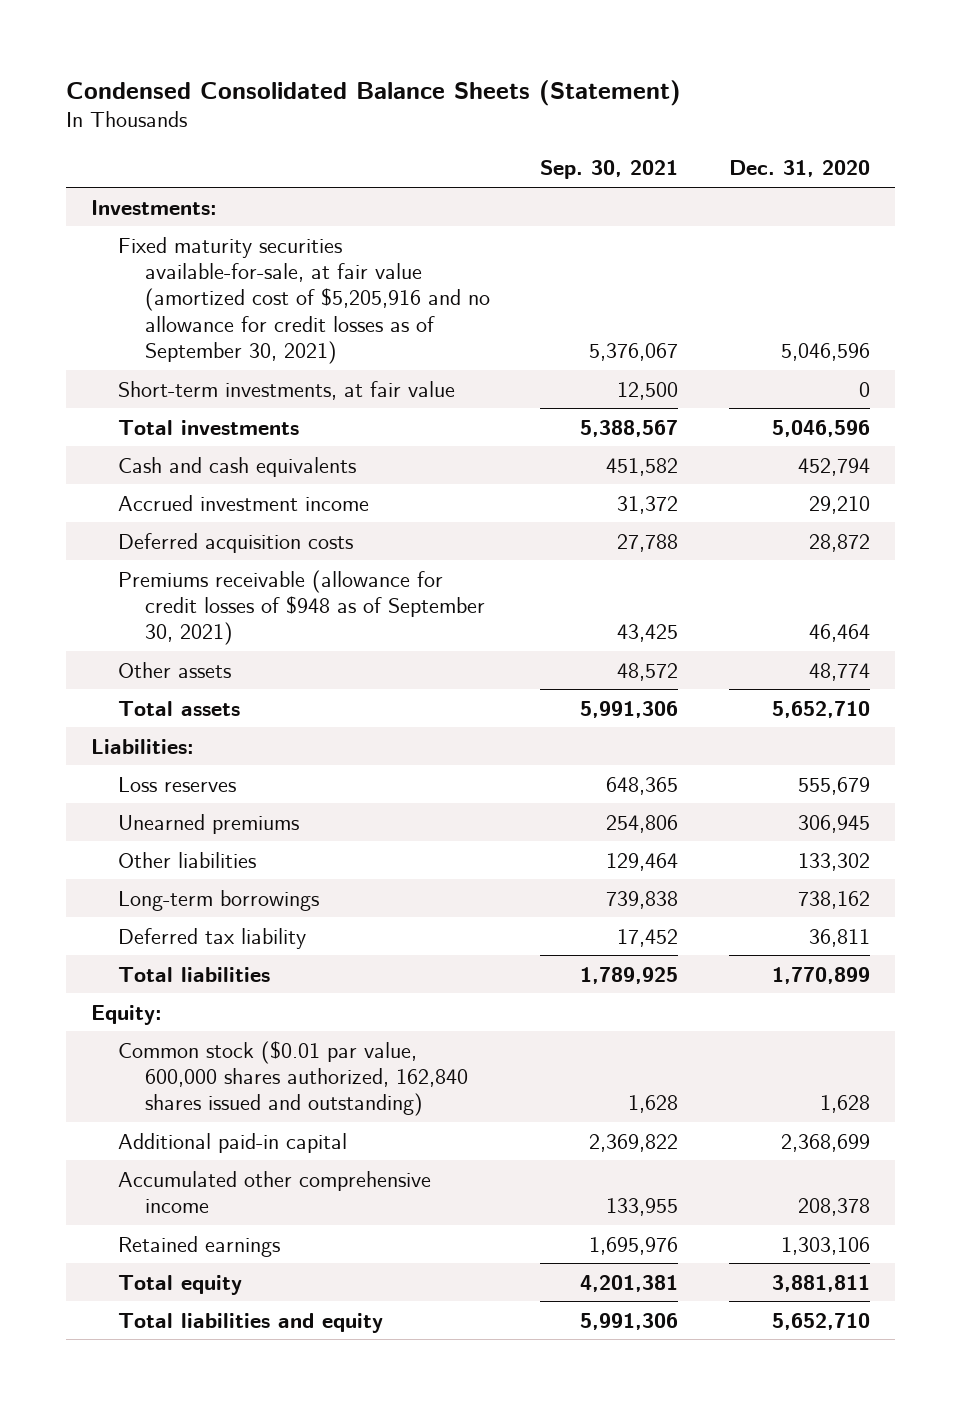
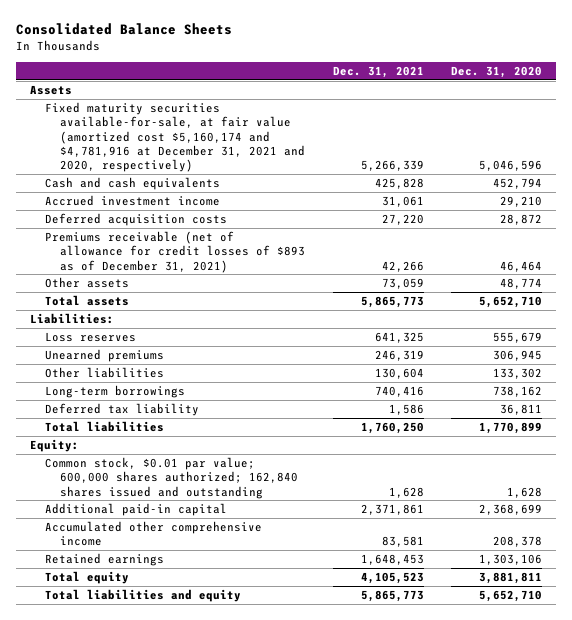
[65,79,681,106] Condensed Consolidated Balance Sheets (Statement) -> [16,23,233,36] Consolidated Balance Sheets
[540,160,679,180] Sep. 30, 2021 -> none
none -> [332,65,424,78] Dec. 31, 2021
[90,199,217,215] Investments: -> none
[117,380,455,400] Short-term investments, at fair value -> none
[117,419,299,435] Total investments -> none
none -> [29,85,72,96] Assets
[117,236,491,364] Fixed maturity securities available-for-sale, at fair value (amortized cost of $5,205,916 and no allowance for credit losses as of September 30, 2021) -> [44,102,305,173] Fixed maturity securities available-for-sale, at fair value (amortized cost $5,160,174 and $4,781,916 at December 31, 2021 and 2020, respectively)
[117,569,486,646] Premiums receivable (allowance for credit losses of $948 as of September 30, 2021) -> [44,231,305,273] Premiums receivable (net of allowance for credit losses of $893 as of December 31, 2021)
[117,1040,469,1117] Common stock ($0.01 par value, 600,000 shares authorized, 162,840 shares issued and outstanding) -> [44,457,298,499] Common stock, $0.01 par value; 600,000 shares authorized; 162,840 shares issued and outstanding

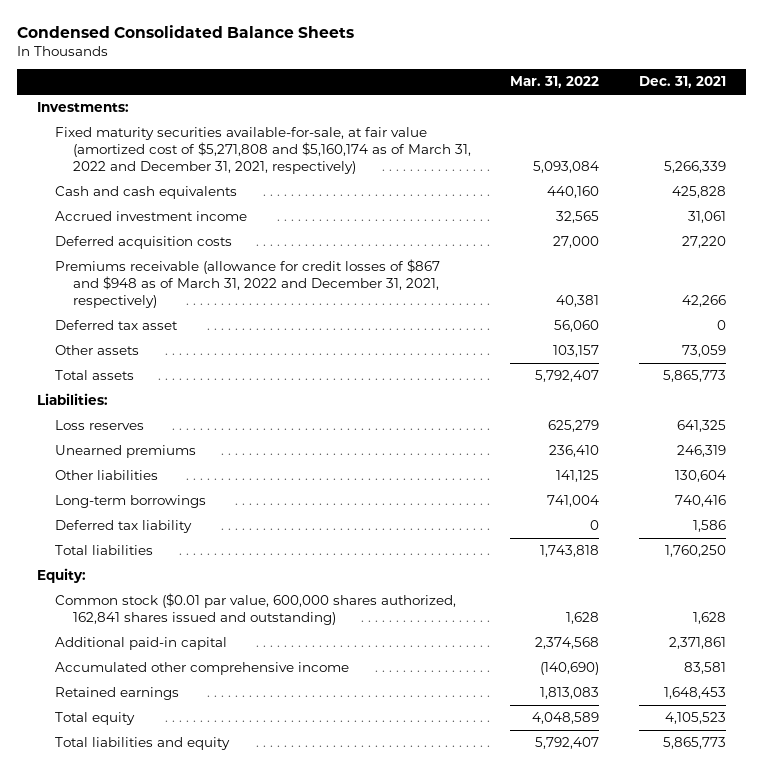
[16,23,233,36] Consolidated Balance Sheets -> [17,24,355,38] Condensed Consolidated Balance Sheets
[451,65,543,78] Dec. 31, 2020 -> none
none -> [510,76,600,89] Mar. 31, 2022
[29,85,72,96] Assets -> none
none -> [37,102,130,113] Investments:
[44,102,305,173] Fixed maturity securities available-for-sale, at fair value (amortized cost $5,160,174 and $4,781,916 at December 31, 2021 and 2020, respectively) -> [54,127,471,175] Fixed maturity securities available-for-sale, at fair value (amortized cost of $5,271,808 and $5,160,174 as of March 31, 2022 and December 31, 2021, respectively)
[44,231,305,273] Premiums receivable (net of allowance for credit losses of $893 as of December 31, 2021) -> [54,259,440,309] Premiums receivable (allowance for credit losses of $867 and $948 as of March 31, 2022 and December 31, 2021, respectively)
none -> [54,320,178,331] Deferred tax asset
[44,457,298,499] Common stock, $0.01 par value; 600,000 shares authorized; 162,840 shares issued and outstanding -> [54,593,456,626] Common stock ($0.01 par value, 600,000 shares authorized, 162,841 shares issued and outstanding)

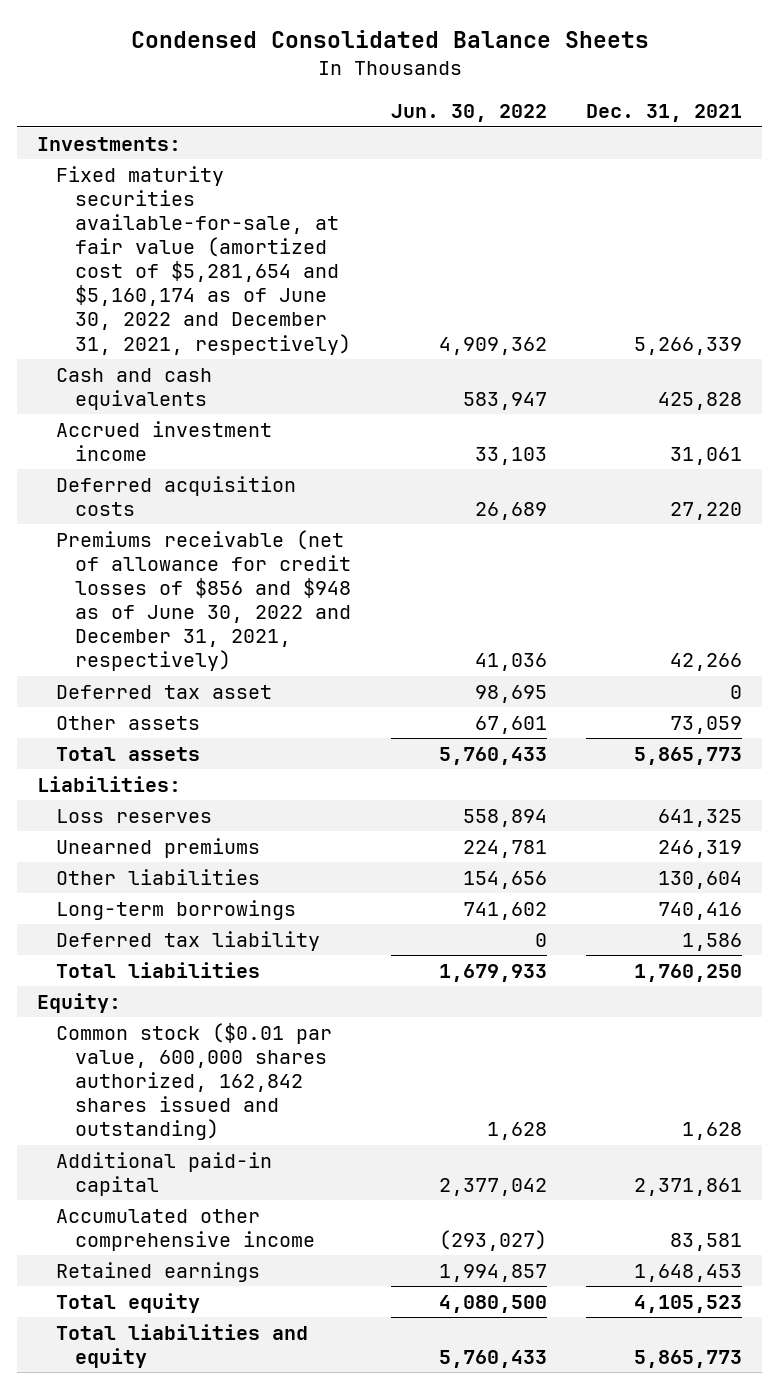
[510,76,600,89] Mar. 31, 2022 -> none
none -> [390,104,547,123] Jun. 30, 2022
[54,127,471,175] Fixed maturity securities available-for-sale, at fair value (amortized cost of $5,271,808 and $5,160,174 as of March 31, 2022 and December 31, 2021, respectively) -> [55,166,351,355] Fixed maturity securities available-for-sale, at fair value (amortized cost of $5,281,654 and $5,160,174 as of June 30, 2022 and December 31, 2021, respectively)
[54,259,440,309] Premiums receivable (allowance for credit losses of $867 and $948 as of March 31, 2022 and December 31, 2021, respectively) -> [55,530,351,672] Premiums receivable (net of allowance for credit losses of $856 and $948 as of June 30, 2022 and December 31, 2021, respectively)
[54,593,456,626] Common stock ($0.01 par value, 600,000 shares authorized, 162,841 shares issued and outstanding) -> [55,1023,332,1141] Common stock ($0.01 par value, 600,000 shares authorized, 162,842 shares issued and outstanding)

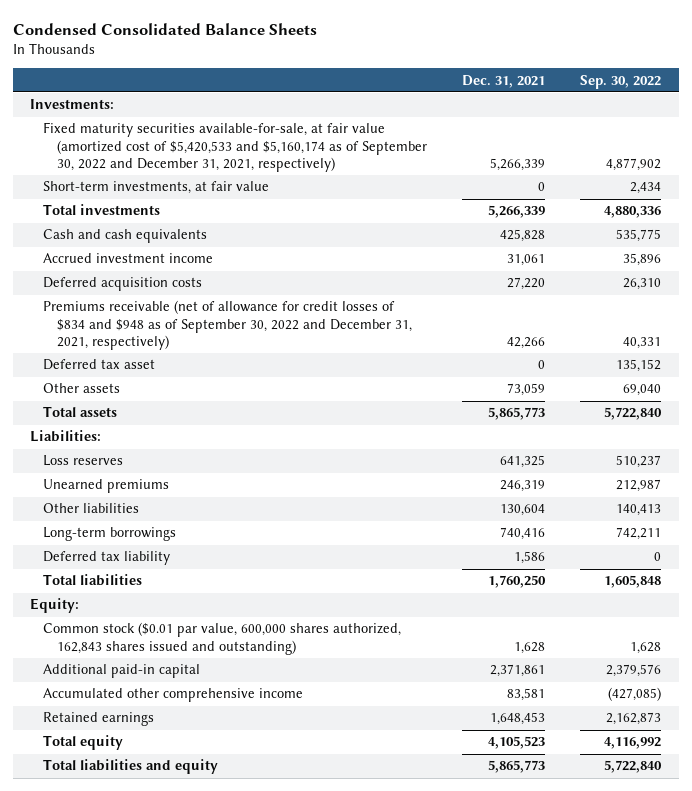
[390,104,547,123] Jun. 30, 2022 -> none
none -> [580,74,662,89] Sep. 30, 2022
[55,166,351,355] Fixed maturity securities available-for-sale, at fair value (amortized cost of $5,281,654 and $5,160,174 as of June 30, 2022 and December 31, 2021, respectively) -> [43,122,427,173] Fixed maturity securities available-for-sale, at fair value (amortized cost of $5,420,533 and $5,160,174 as of September 30, 2022 and December 31, 2021, respectively)
none -> [43,181,270,195] Short-term investments, at fair value
none -> [43,204,161,216] Total investments
[55,530,351,672] Premiums receivable (net of allowance for credit losses of $856 and $948 as of June 30, 2022 and December 31, 2021, respectively) -> [43,300,412,351] Premiums receivable (net of allowance for credit losses of $834 and $948 as of September 30, 2022 and December 31, 2021, respectively)
[55,1023,332,1141] Common stock ($0.01 par value, 600,000 shares authorized, 162,842 shares issued and outstanding) -> [43,622,402,655] Common stock ($0.01 par value, 600,000 shares authorized, 162,843 shares issued and outstanding)

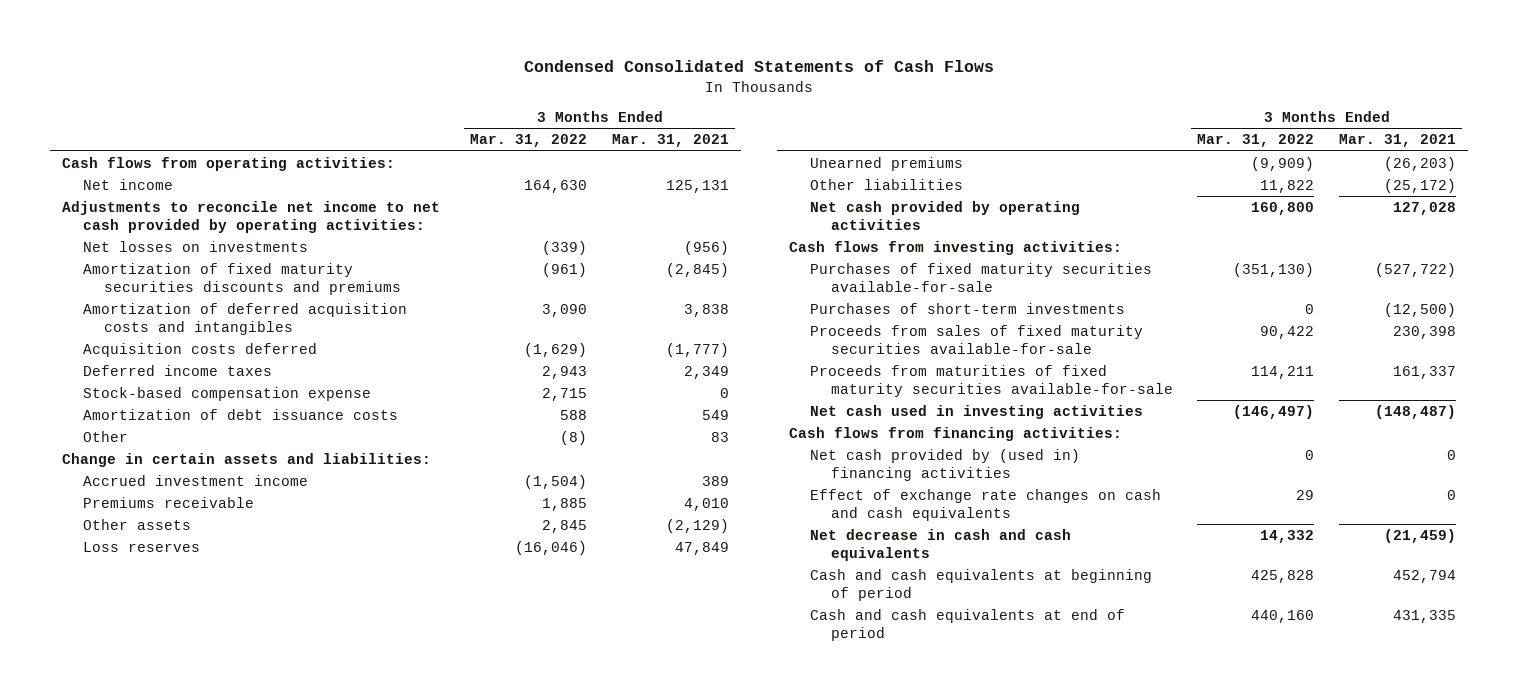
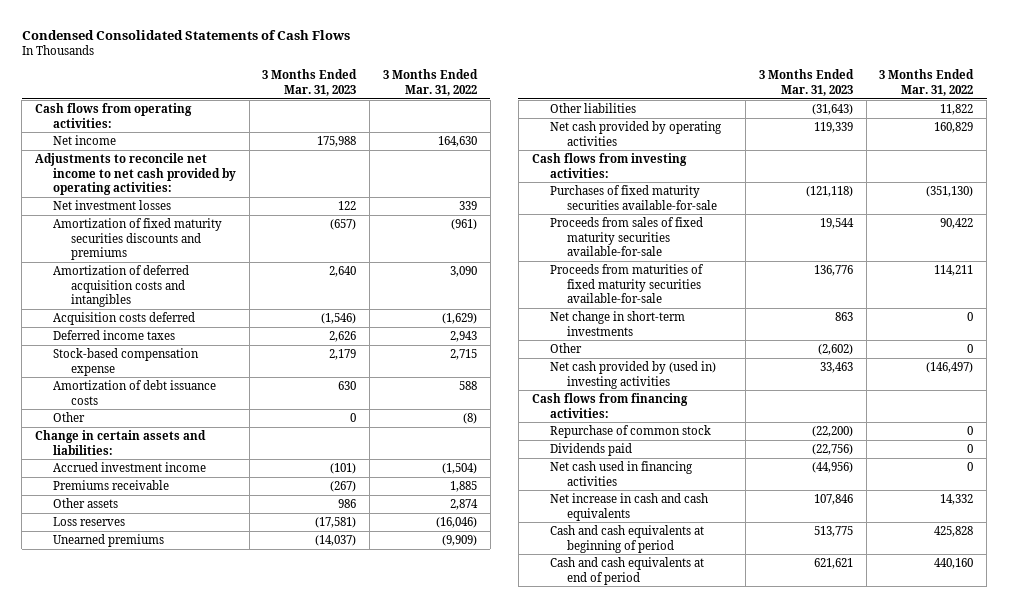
[611,134,729,148] Mar. 31, 2021 -> none
none -> [262,69,358,96] 3 Months Ended Mar. 31, 2023
[83,240,309,252] Net losses on investments -> [53,200,172,211] Net investment losses
[542,240,588,255] (339) -> [458,201,477,211] 339
[542,519,588,533] 2,845 -> [449,499,478,511] 2,874
[1251,201,1315,215] 160,800 -> [934,122,974,134] 160,829
[810,302,1126,314] Purchases of short-term investments -> none
none -> [549,311,685,336] Net change in short-term investments
none -> [549,343,582,354] Other
[810,404,1144,419] Net cash used in investing activities -> [549,361,716,389] Net cash provided by (used in) investing activities
[810,488,1162,522] Effect of exchange rate changes on cash and cash equivalents -> none
none -> [549,425,711,439] Repurchase of common stock
none -> [549,443,632,457] Dividends paid
[810,448,1081,482] Net cash provided by (used in) financing activities -> [549,461,693,486] Net cash used in financing activities
[810,528,1072,562] Net decrease in cash and cash equivalents -> [549,493,708,521] Net increase in cash and cash equivalents

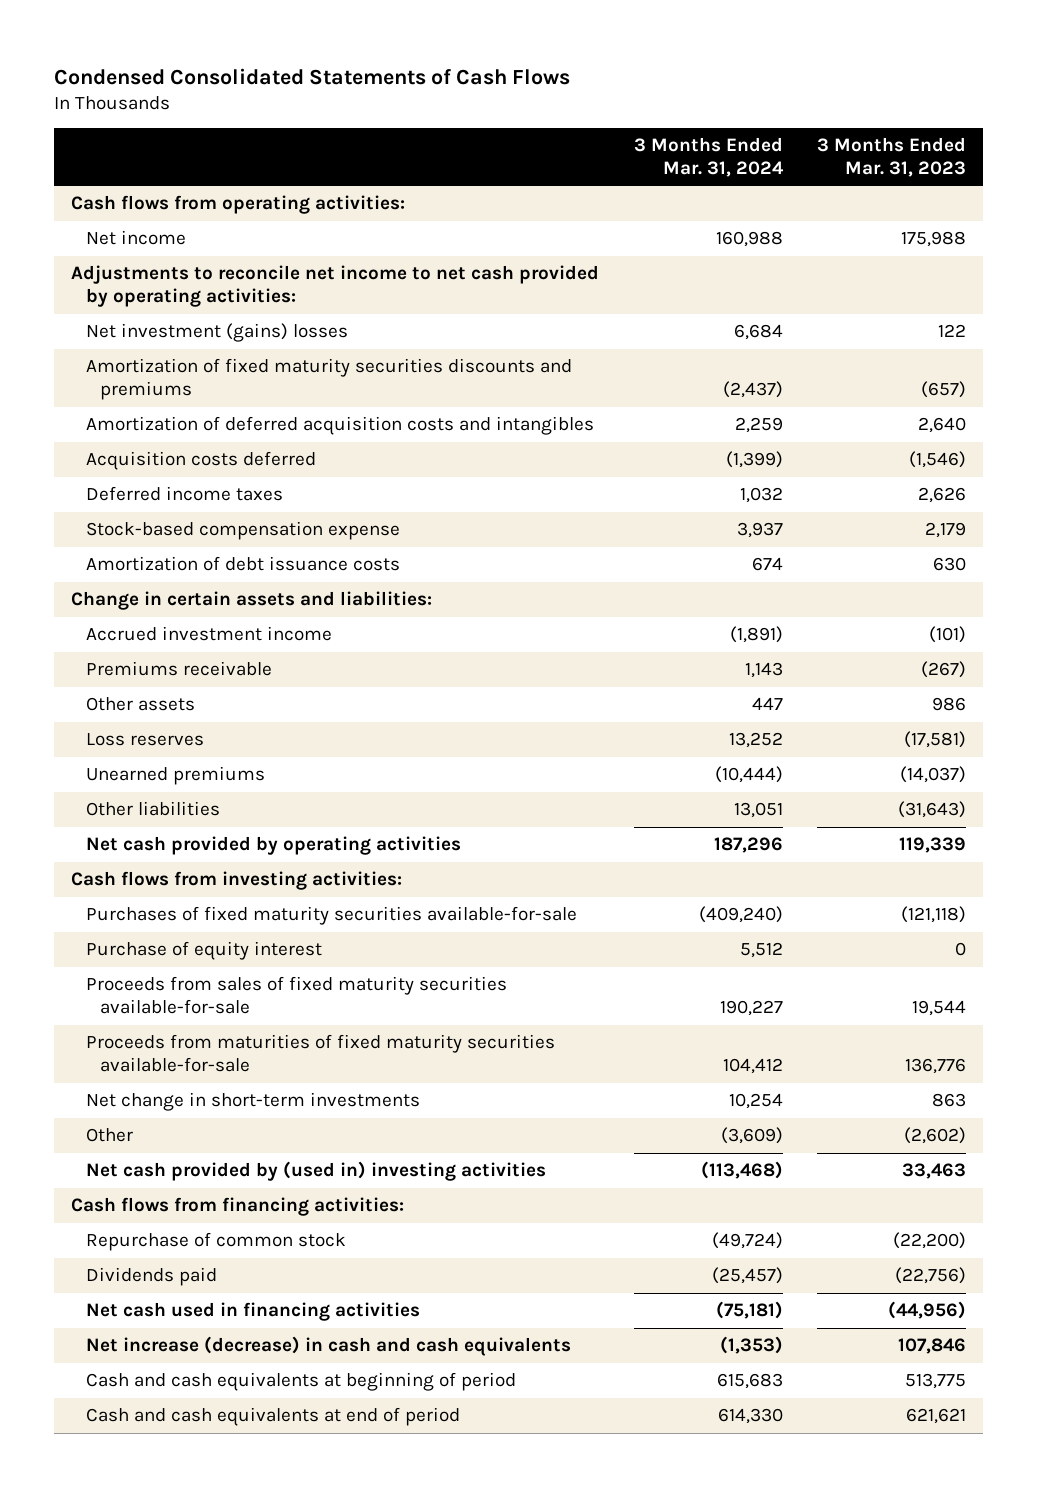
[382,69,478,96] 3 Months Ended Mar. 31, 2022 -> none
none -> [633,137,784,177] 3 Months Ended Mar. 31, 2024
[53,200,172,211] Net investment losses -> [85,323,348,343] Net investment (gains) losses
[53,412,86,423] Other -> none
none -> [85,941,322,961] Purchase of equity interest
[549,493,708,521] Net increase in cash and cash equivalents -> [85,1336,571,1357] Net increase (decrease) in cash and cash equivalents

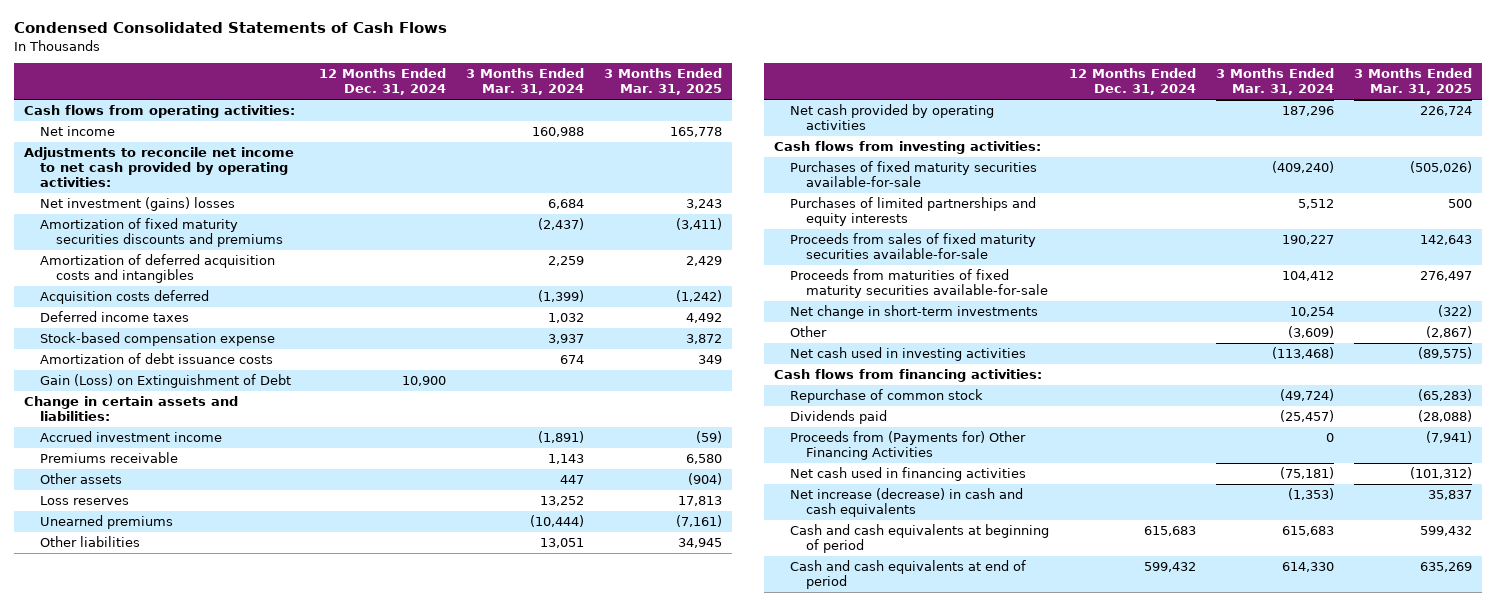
[817,137,967,177] 3 Months Ended Mar. 31, 2023 -> none
none -> [318,68,446,96] 12 Months Ended Dec. 31, 2024
none -> [604,68,723,96] 3 Months Ended Mar. 31, 2025
none -> [39,374,291,389] Gain (Loss) on Extinguishment of Debt
[85,941,322,961] Purchase of equity interest -> [789,197,1036,227] Purchases of limited partnerships and equity interests
[85,1161,546,1182] Net cash provided by (used in) investing activities -> [789,347,1026,362] Net cash used in investing activities
none -> [789,431,1026,461] Proceeds from (Payments for) Other Financing Activities

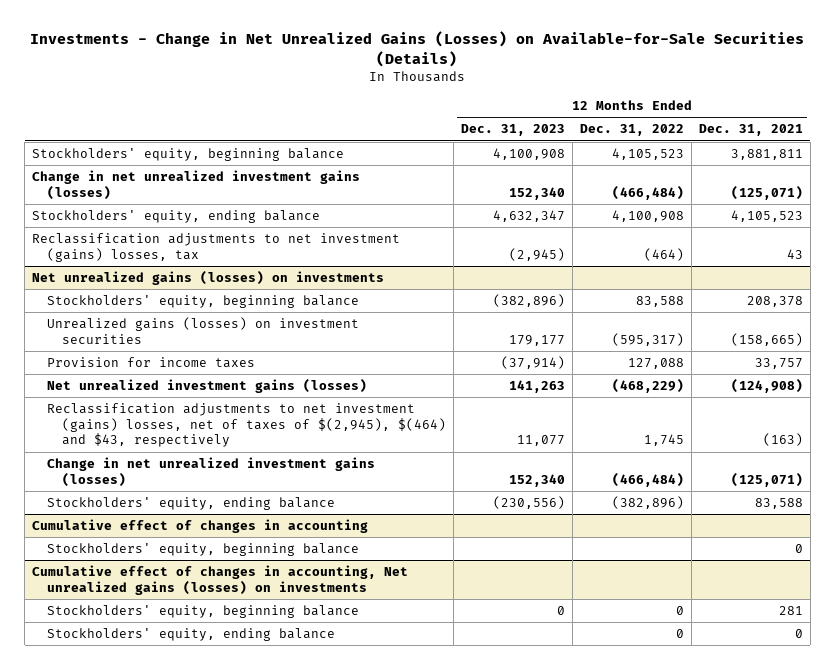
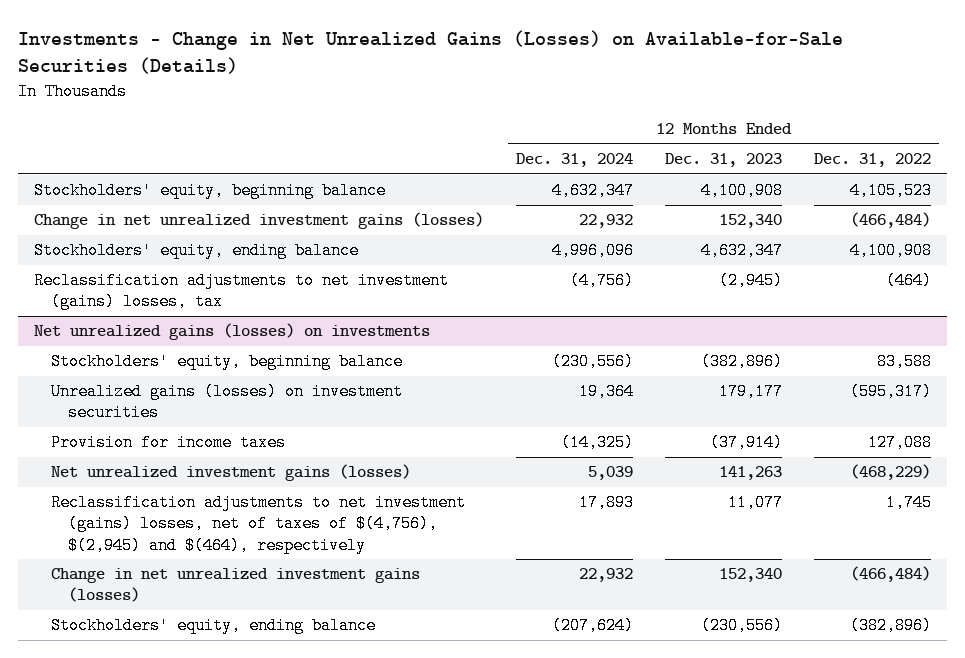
[698,124,803,137] Dec. 31, 2021 -> none
none -> [515,153,633,168] Dec. 31, 2024
[46,403,446,448] Reclassification adjustments to net investment (gains) losses, net of taxes of $(2,945), $(464) and $43, respectively -> [50,494,466,554] Reclassification adjustments to net investment (gains) losses, net of taxes of $(4,756), $(2,945) and $(464), respectively
[32,519,369,534] Cumulative effect of changes in accounting -> none
[46,543,359,557] Stockholders' equity, beginning balance -> none
[32,565,409,595] Cumulative effect of changes in accounting, Net unrealized gains (losses) on investments -> none
[46,605,359,619] Stockholders' equity, beginning balance -> none
[46,628,335,642] Stockholders' equity, ending balance -> none

